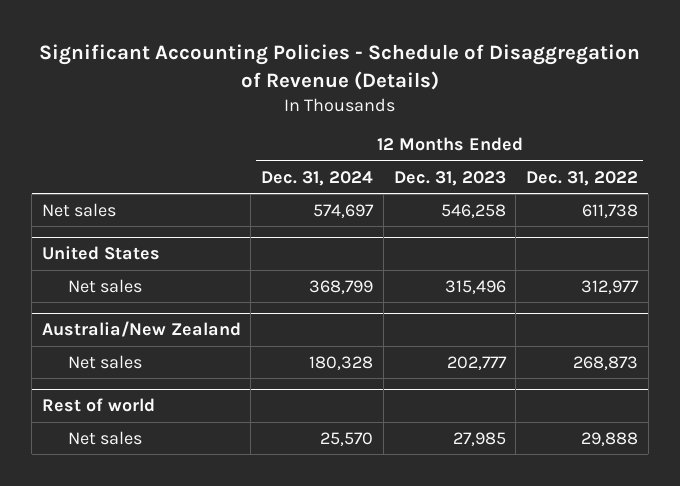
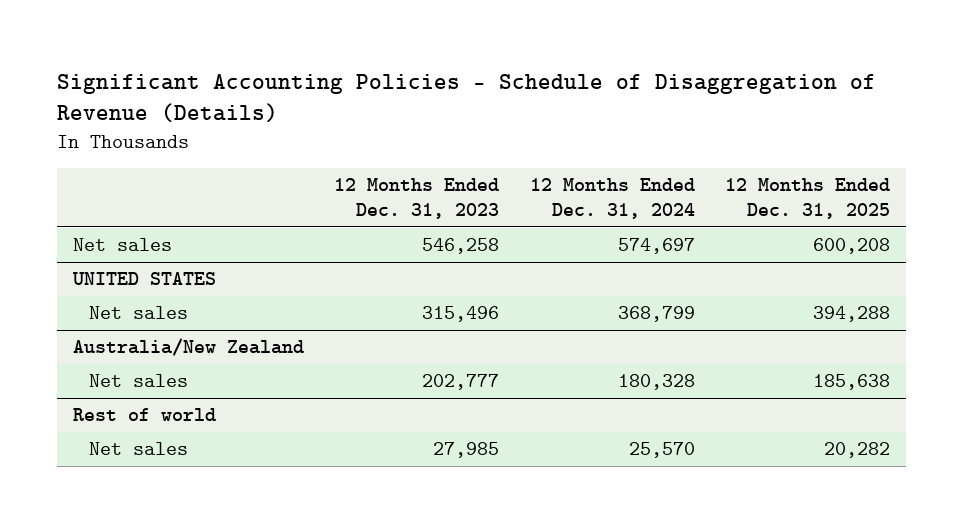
[526,170,639,186] Dec. 31, 2022 -> none
none -> [725,177,891,219] 12 Months Ended Dec. 31, 2025
[41,246,160,261] United States -> [71,272,216,286] UNITED STATES

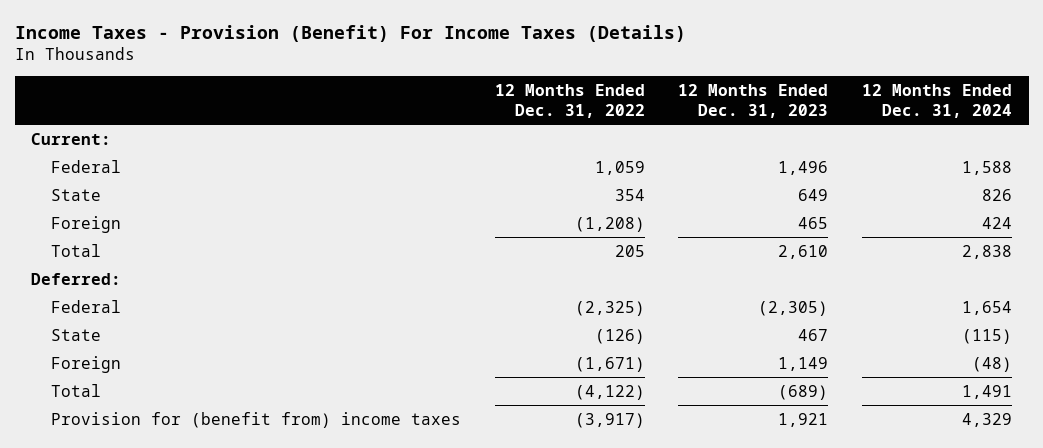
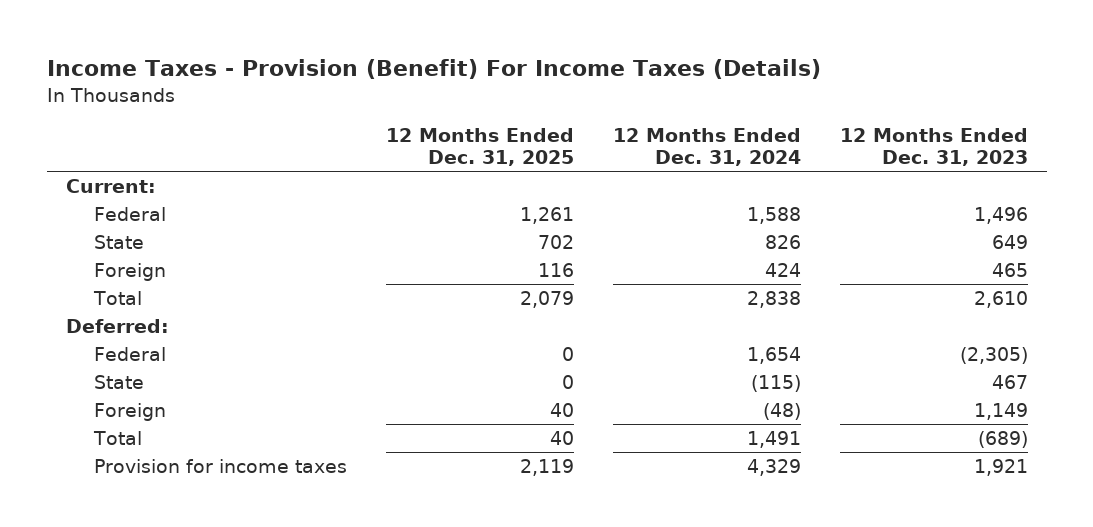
[494,83,645,119] 12 Months Ended Dec. 31, 2022 -> none
none -> [385,128,574,167] 12 Months Ended Dec. 31, 2025
[51,411,462,428] Provision for (benefit from) income taxes -> [93,459,347,474] Provision for income taxes

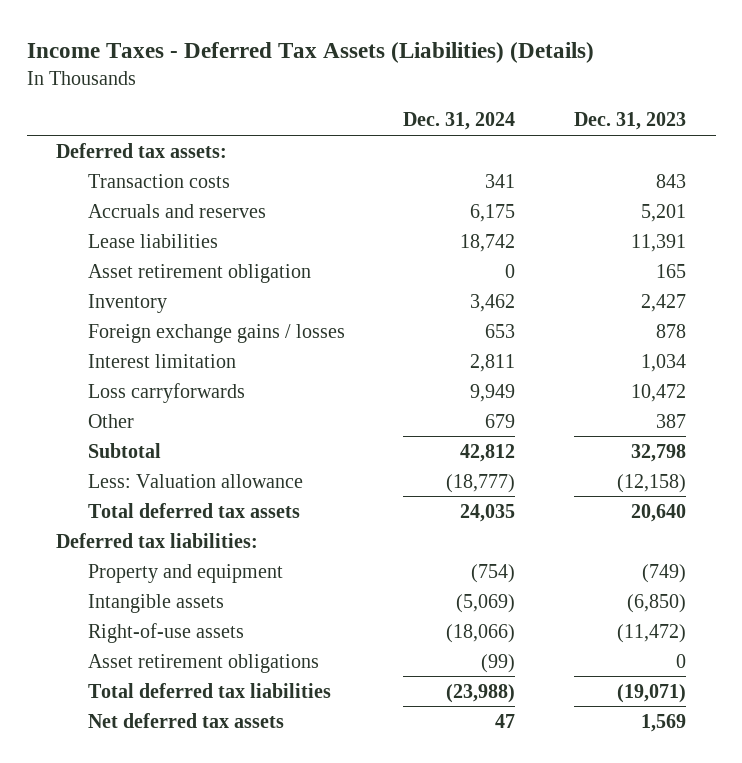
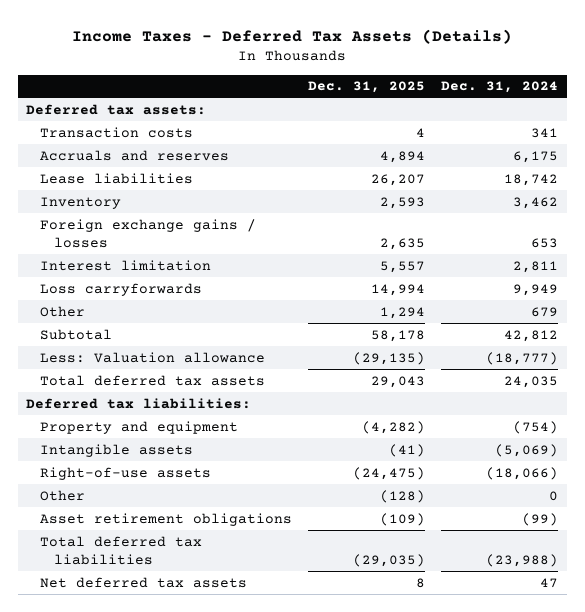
[26,41,594,63] Income Taxes - Deferred Tax Assets (Liabilities) (Details) -> [72,28,513,44] Income Taxes - Deferred Tax Assets (Details)
[574,112,687,131] Dec. 31, 2023 -> none
none -> [308,81,426,94] Dec. 31, 2025
[87,263,311,283] Asset retirement obligation -> none
none -> [40,489,86,501] Other

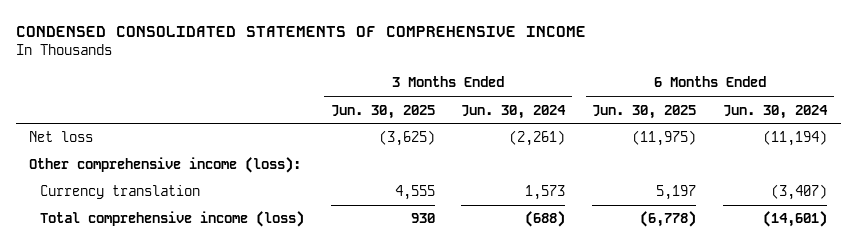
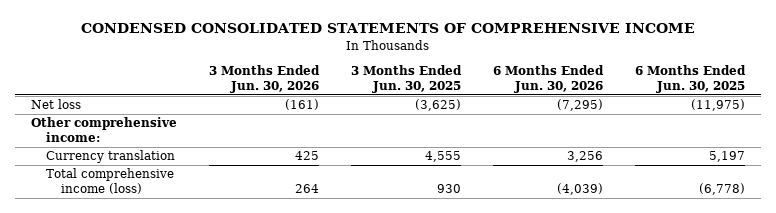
[461,104,567,119] Jun. 30, 2024 -> none
[723,104,829,119] Jun. 30, 2024 -> none
none -> [208,65,320,94] 3 Months Ended Jun. 30, 2026
none -> [492,65,604,94] 6 Months Ended Jun. 30, 2026
[29,157,302,174] Other comprehensive income (loss): -> [30,117,177,143] Other comprehensive income:

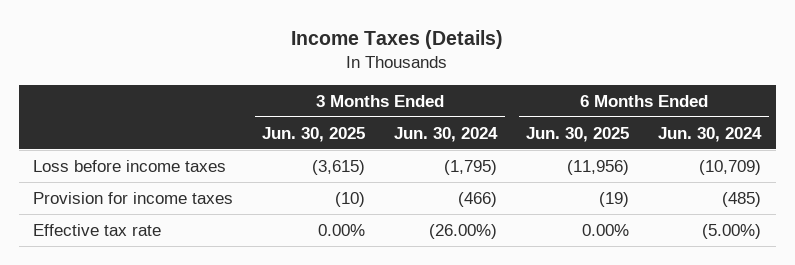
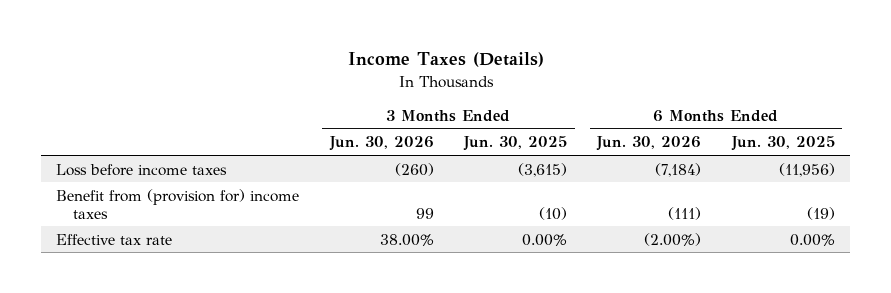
[394,126,499,142] Jun. 30, 2024 -> none
[658,126,763,142] Jun. 30, 2024 -> none
none -> [328,136,434,152] Jun. 30, 2026
none -> [596,136,702,152] Jun. 30, 2026
[33,191,234,204] Provision for income taxes -> [56,188,300,219] Benefit from (provision for) income taxes

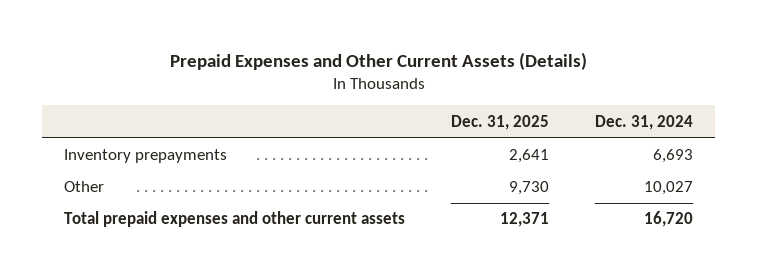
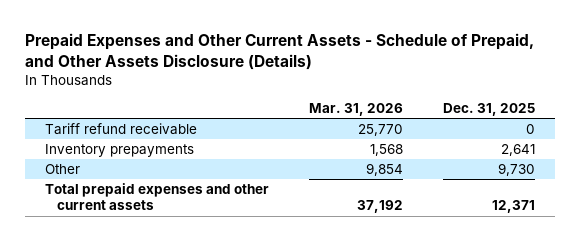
[169,51,587,70] Prepaid Expenses and Other Current Assets (Details) -> [25,32,535,70] Prepaid Expenses and Other Current Assets - Schedule of Prepaid, and Other Assets Disclosure (Details)
[594,114,693,130] Dec. 31, 2024 -> none
none -> [309,102,404,116] Mar. 31, 2026
none -> [45,123,198,136] Tariff refund receivable

